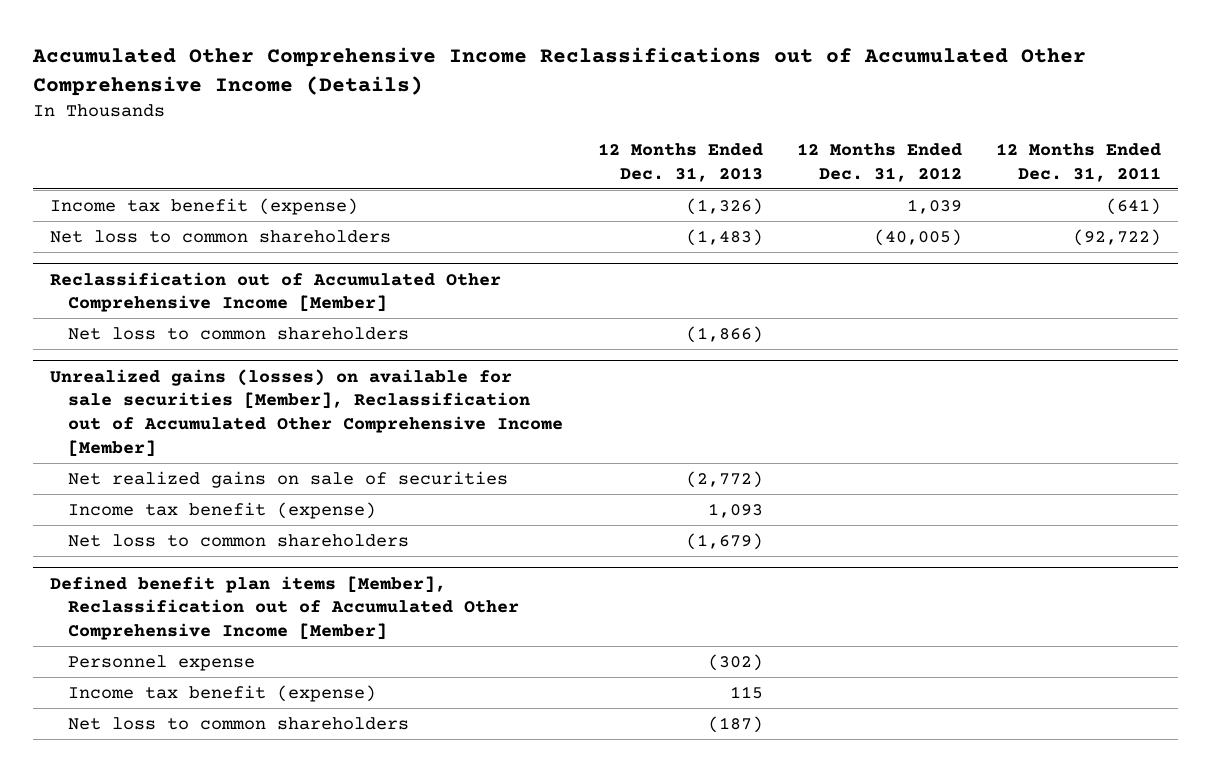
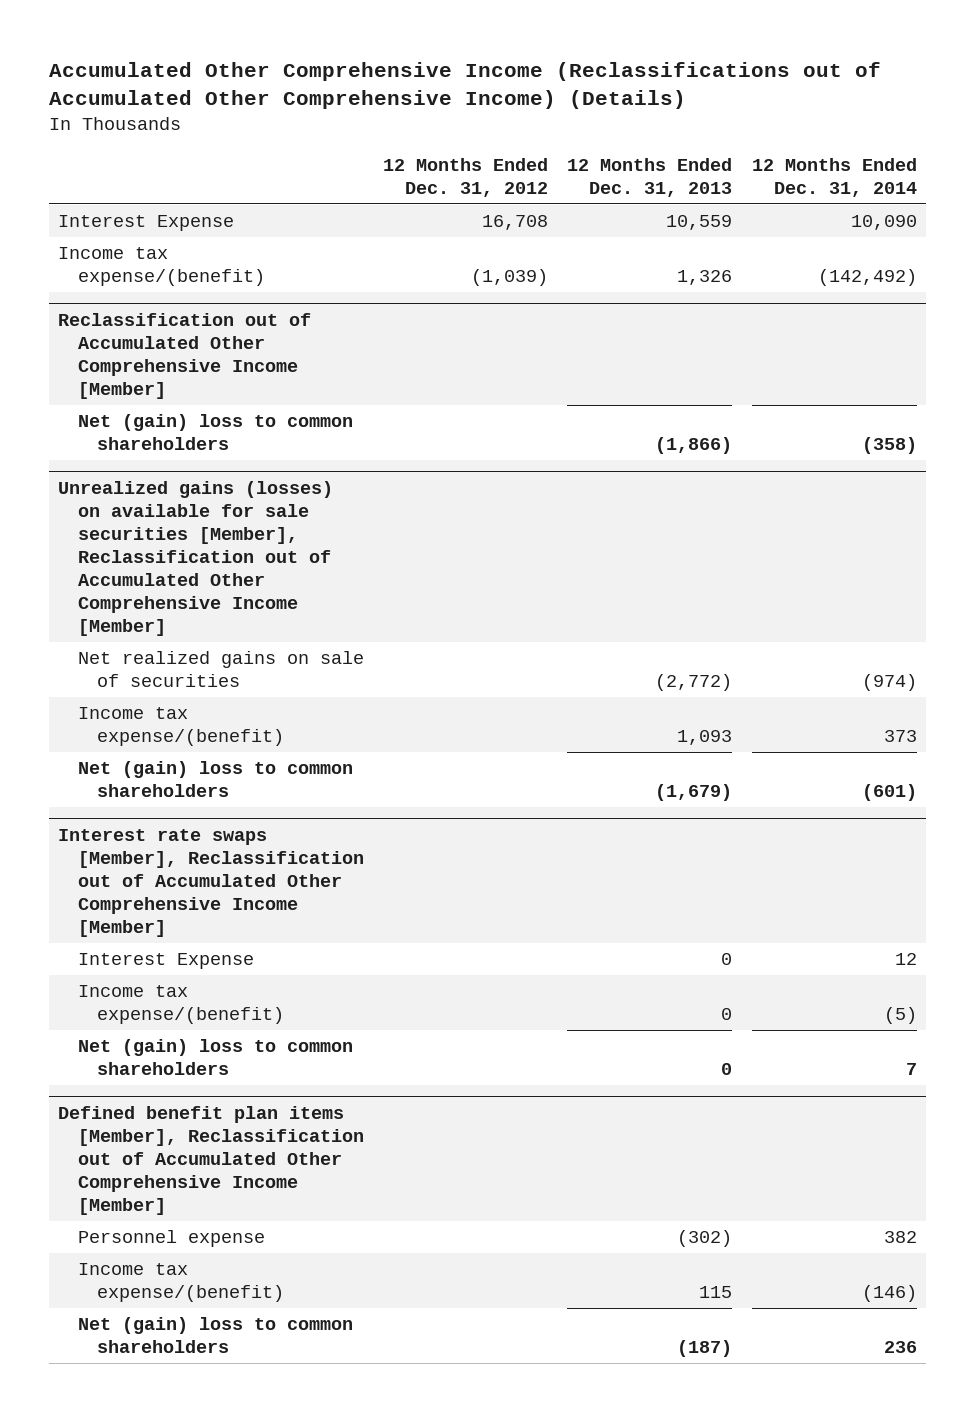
[32,46,1087,96] Accumulated Other Comprehensive Income Reclassifications out of Accumulated Other Comprehensive Income (Details) -> [48,61,881,110] Accumulated Other Comprehensive Income (Reclassifications out of Accumulated Other Comprehensive Income) (Details)
[996,143,1162,182] 12 Months Ended Dec. 31, 2011 -> none
none -> [751,157,917,197] 12 Months Ended Dec. 31, 2014
[50,229,392,243] Net loss to common shareholders -> none
none -> [58,215,235,232] Interest Expense
[50,197,359,215] Income tax benefit (expense) -> [58,247,265,287] Income tax expense/(benefit)
[685,197,763,215] (1,326) -> [677,270,733,286] 1,326
[907,198,963,214] 1,039 -> [471,269,549,287] (1,039)
[68,326,410,340] Net loss to common shareholders -> [77,414,353,451] Net (gain) loss to common shareholders
[68,501,377,519] Income tax benefit (expense) -> [77,707,285,747] Income tax expense/(benefit)
[68,533,410,547] Net loss to common shareholders -> [77,761,353,798] Net (gain) loss to common shareholders
none -> [58,828,364,937] Interest rate swaps [Member], Reclassification out of Accumulated Other Comprehensive Income [Member]
none -> [77,953,254,970] Interest Expense
none -> [77,985,285,1025] Income tax expense/(benefit)
none -> [77,1039,353,1076] Net (gain) loss to common shareholders
[68,684,377,702] Income tax benefit (expense) -> [77,1263,285,1303] Income tax expense/(benefit)
[68,716,410,730] Net loss to common shareholders -> [77,1317,353,1354] Net (gain) loss to common shareholders

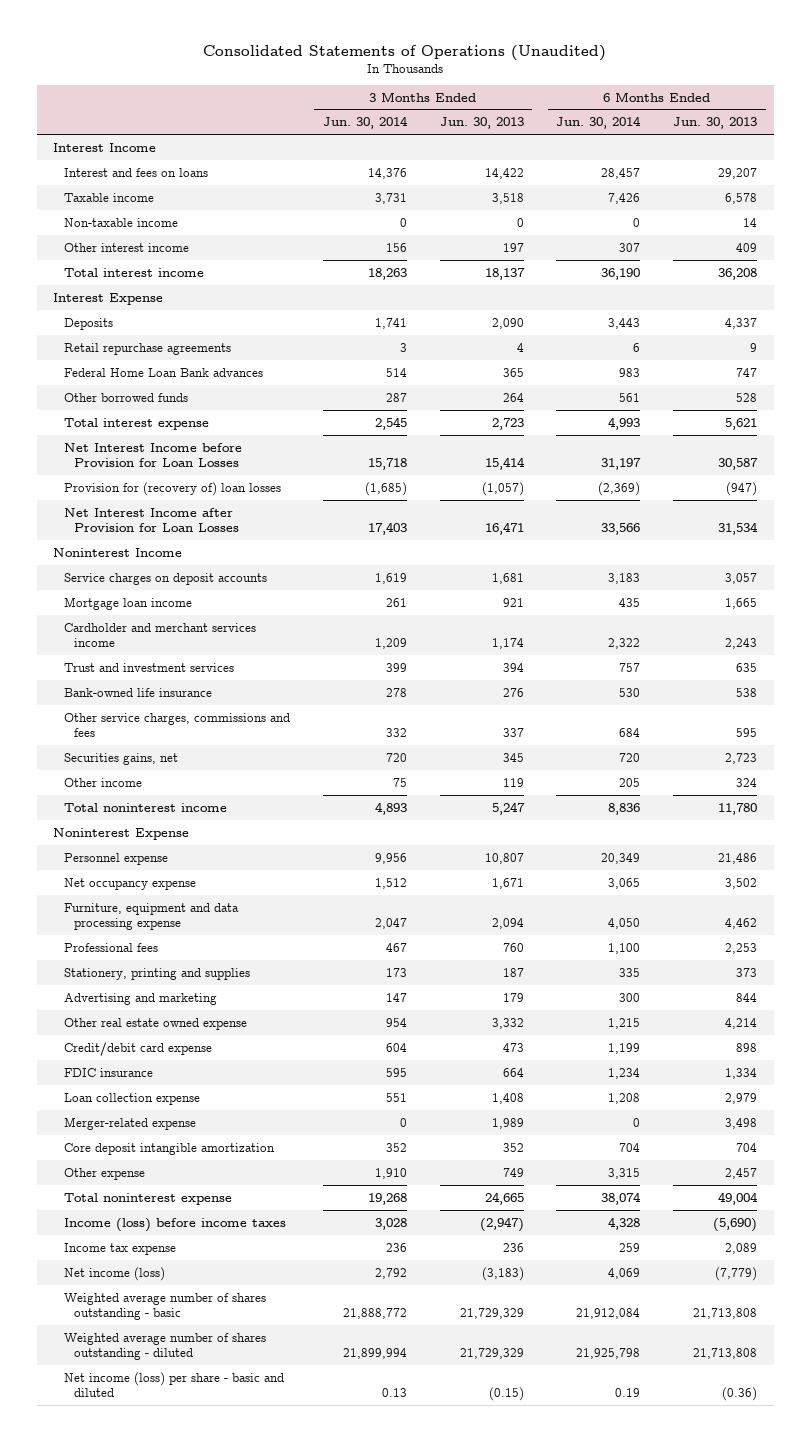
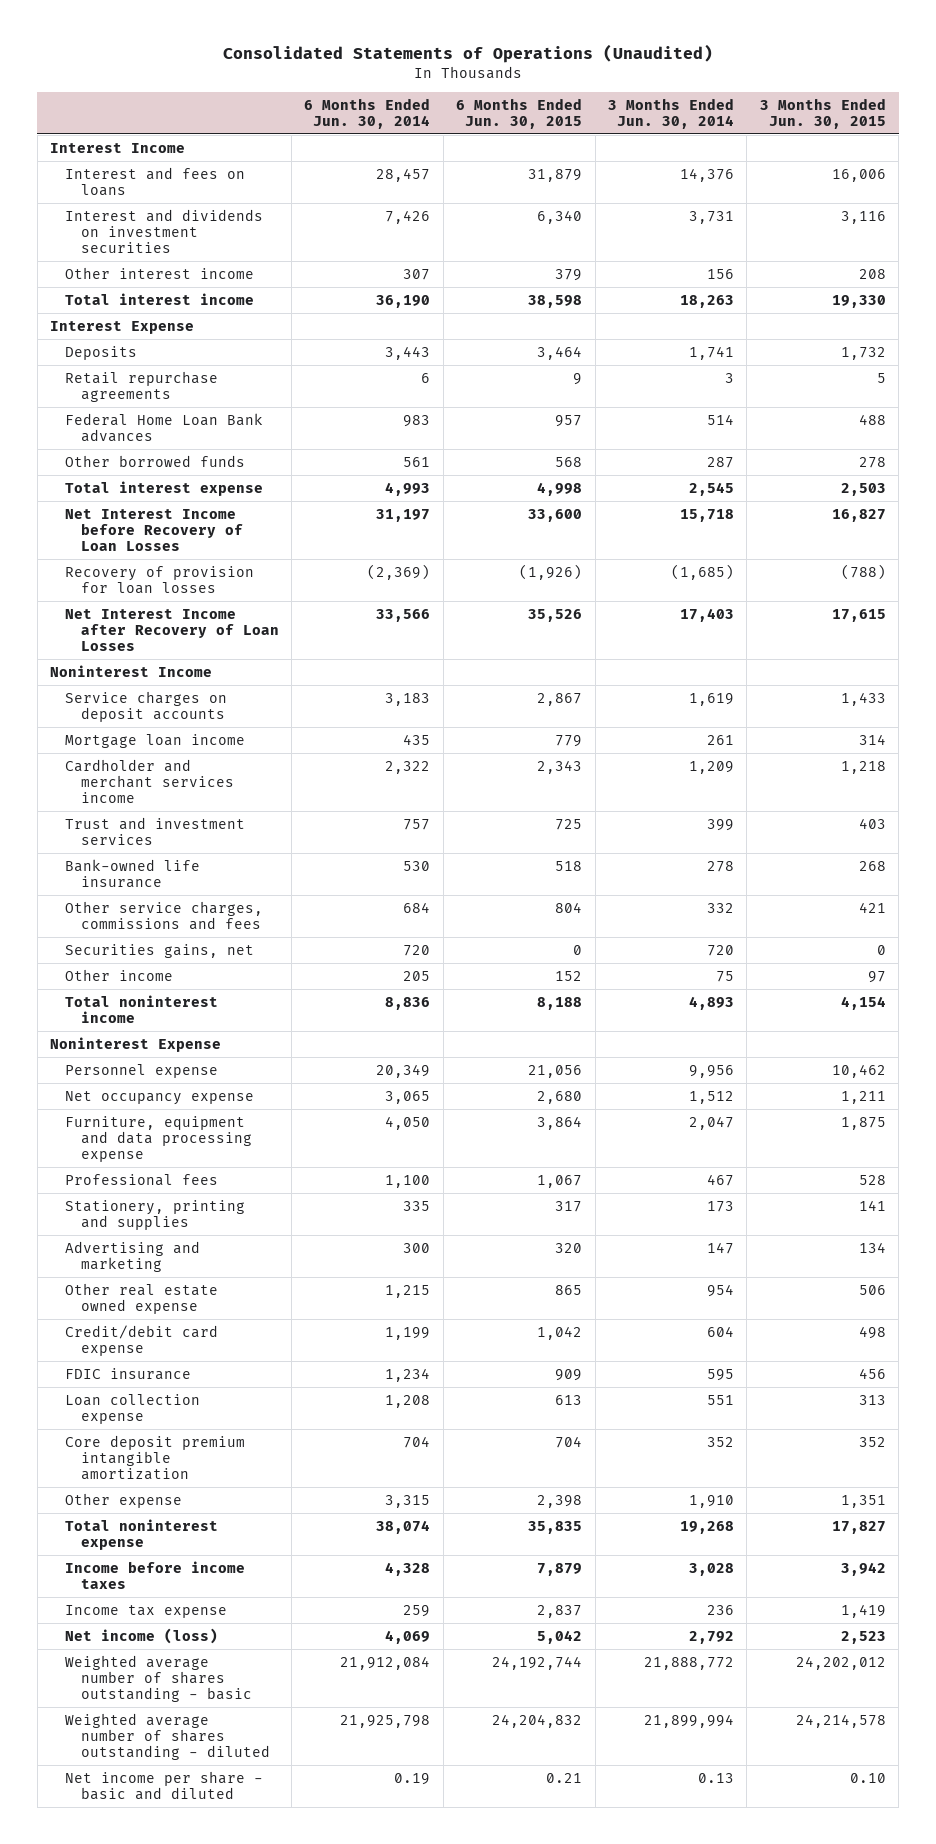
[439,117,524,130] Jun. 30, 2013 -> none
[673,117,758,130] Jun. 30, 2013 -> none
none -> [456,97,583,129] 6 Months Ended Jun. 30, 2015
none -> [759,97,886,129] 3 Months Ended Jun. 30, 2015
[63,217,178,227] Non-taxable income -> none
[63,192,154,202] Taxable income -> [65,208,264,254] Interest and dividends on investment securities
[63,442,242,468] Net Interest Income before Provision for Loan Losses -> [65,508,243,552] Net Interest Income before Recovery of Loan Losses
[63,481,281,496] Provision for (recovery of) loan losses -> [65,565,255,594] Recovery of provision for loan losses
[63,507,240,533] Net Interest Income after Provision for Loan Losses -> [65,608,279,652] Net Interest Income after Recovery of Loan Losses
[63,1116,196,1130] Merger-related expense -> none
[63,1142,275,1155] Core deposit intangible amortization -> [65,1434,246,1481] Core deposit premium intangible amortization
[63,1217,286,1232] Income (loss) before income taxes -> [65,1560,246,1589] Income before income taxes
[63,1371,284,1398] Net income (loss) per share - basic and diluted -> [65,1770,264,1800] Net income per share - basic and diluted

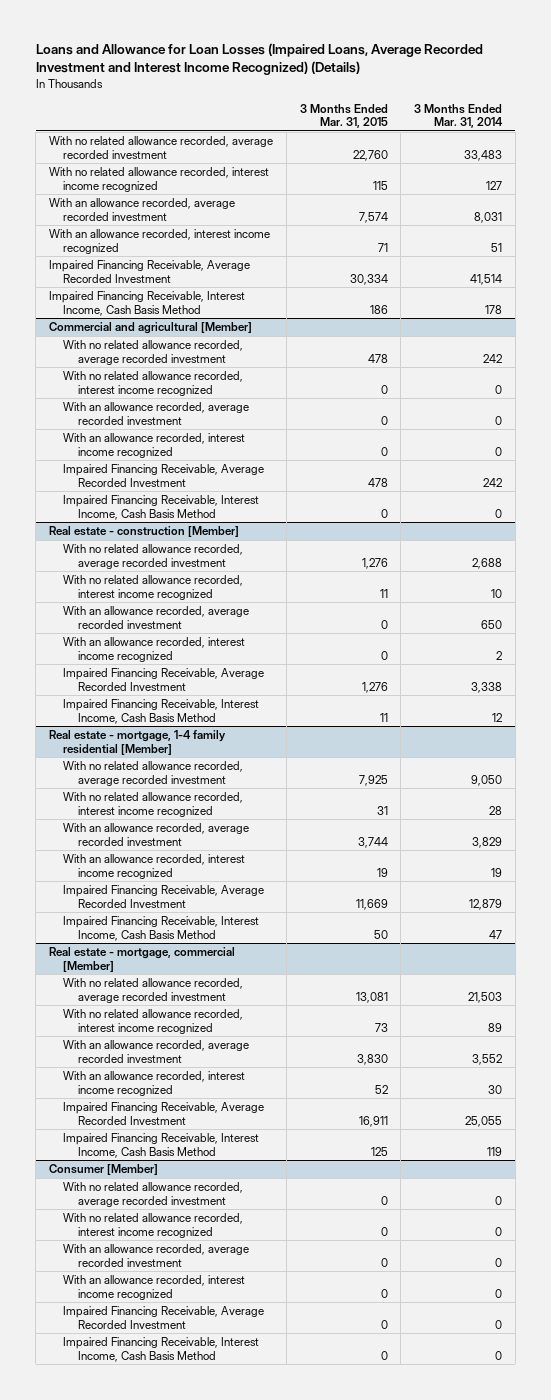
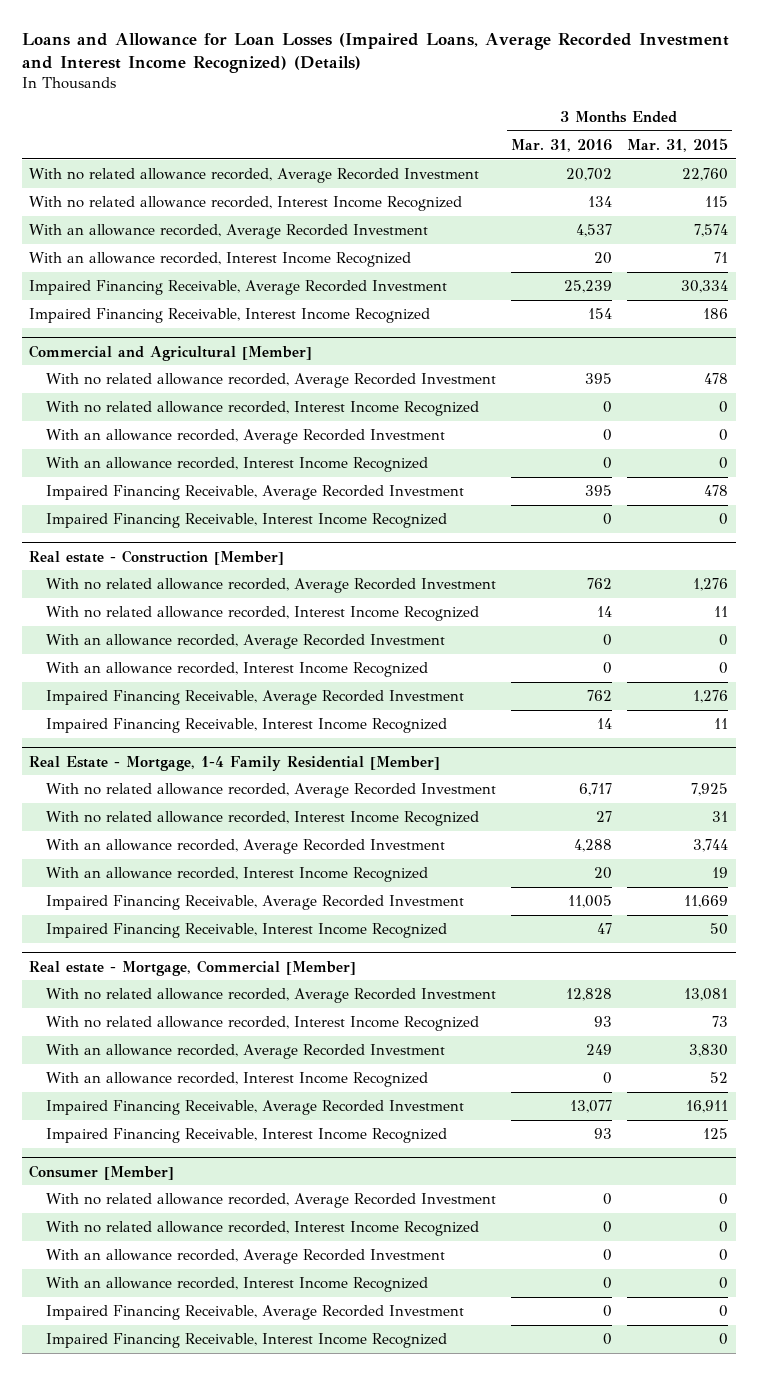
[414,103,504,129] 3 Months Ended Mar. 31, 2014 -> none
none -> [510,138,612,152] Mar. 31, 2016
[48,136,273,159] With no related allowance recorded, average recorded investment -> [29,168,480,184] With no related allowance recorded, Average Recorded Investment
[48,167,269,192] With no related allowance recorded, interest income recognized -> [29,196,463,212] With no related allowance recorded, Interest Income Recognized
[48,198,235,221] With an allowance recorded, average recorded investment -> [29,224,429,240] With an allowance recorded, Average Recorded Investment
[48,229,270,254] With an allowance recorded, interest income recognized -> [29,252,412,268] With an allowance recorded, Interest Income Recognized
[48,291,245,316] Impaired Financing Receivable, Interest Income, Cash Basis Method -> [29,308,431,324] Impaired Financing Receivable, Interest Income Recognized
[48,322,252,335] Commercial and agricultural [Member] -> [29,344,313,361] Commercial and Agricultural [Member]
[63,340,244,365] With no related allowance recorded, average recorded investment -> [45,373,496,389] With no related allowance recorded, Average Recorded Investment
[63,371,244,396] With no related allowance recorded, interest income recognized -> [45,401,479,417] With no related allowance recorded, Interest Income Recognized
[63,402,250,425] With an allowance recorded, average recorded investment -> [45,429,445,445] With an allowance recorded, Average Recorded Investment
[63,433,246,458] With an allowance recorded, interest income recognized -> [45,457,428,473] With an allowance recorded, Interest Income Recognized
[63,495,260,520] Impaired Financing Receivable, Interest Income, Cash Basis Method -> [45,513,447,529] Impaired Financing Receivable, Interest Income Recognized
[48,526,239,538] Real estate - construction [Member] -> [29,549,285,565] Real estate - Construction [Member]
[63,544,244,569] With no related allowance recorded, average recorded investment -> [45,578,496,594] With no related allowance recorded, Average Recorded Investment
[63,575,244,600] With no related allowance recorded, interest income recognized -> [45,606,479,622] With no related allowance recorded, Interest Income Recognized
[63,606,250,629] With an allowance recorded, average recorded investment -> [45,634,445,650] With an allowance recorded, Average Recorded Investment
[63,637,246,662] With an allowance recorded, interest income recognized -> [45,662,428,678] With an allowance recorded, Interest Income Recognized
[63,699,260,724] Impaired Financing Receivable, Interest Income, Cash Basis Method -> [45,718,447,734] Impaired Financing Receivable, Interest Income Recognized
[48,730,226,755] Real estate - mortgage, 1-4 family residential [Member] -> [29,755,441,771] Real Estate - Mortgage, 1-4 Family Residential [Member]
[63,761,244,786] With no related allowance recorded, average recorded investment -> [45,783,496,799] With no related allowance recorded, Average Recorded Investment
[63,792,244,817] With no related allowance recorded, interest income recognized -> [45,811,479,827] With no related allowance recorded, Interest Income Recognized
[63,823,250,846] With an allowance recorded, average recorded investment -> [45,839,445,855] With an allowance recorded, Average Recorded Investment
[63,854,246,879] With an allowance recorded, interest income recognized -> [45,867,428,883] With an allowance recorded, Interest Income Recognized
[63,916,260,941] Impaired Financing Receivable, Interest Income, Cash Basis Method -> [45,923,447,939] Impaired Financing Receivable, Interest Income Recognized
[48,947,235,972] Real estate - mortgage, commercial [Member] -> [29,959,357,976] Real estate - Mortgage, Commercial [Member]
[63,978,244,1003] With no related allowance recorded, average recorded investment -> [45,988,496,1004] With no related allowance recorded, Average Recorded Investment
[63,1009,244,1034] With no related allowance recorded, interest income recognized -> [45,1016,479,1032] With no related allowance recorded, Interest Income Recognized
[63,1040,250,1063] With an allowance recorded, average recorded investment -> [45,1044,445,1060] With an allowance recorded, Average Recorded Investment
[63,1071,246,1096] With an allowance recorded, interest income recognized -> [45,1072,428,1088] With an allowance recorded, Interest Income Recognized
[63,1133,260,1158] Impaired Financing Receivable, Interest Income, Cash Basis Method -> [45,1128,447,1144] Impaired Financing Receivable, Interest Income Recognized
[63,1182,244,1207] With no related allowance recorded, average recorded investment -> [45,1193,496,1209] With no related allowance recorded, Average Recorded Investment
[63,1213,244,1238] With no related allowance recorded, interest income recognized -> [45,1221,479,1237] With no related allowance recorded, Interest Income Recognized
[63,1244,250,1267] With an allowance recorded, average recorded investment -> [45,1249,445,1265] With an allowance recorded, Average Recorded Investment
[63,1275,246,1300] With an allowance recorded, interest income recognized -> [45,1277,428,1293] With an allowance recorded, Interest Income Recognized
[63,1337,260,1362] Impaired Financing Receivable, Interest Income, Cash Basis Method -> [45,1333,447,1349] Impaired Financing Receivable, Interest Income Recognized

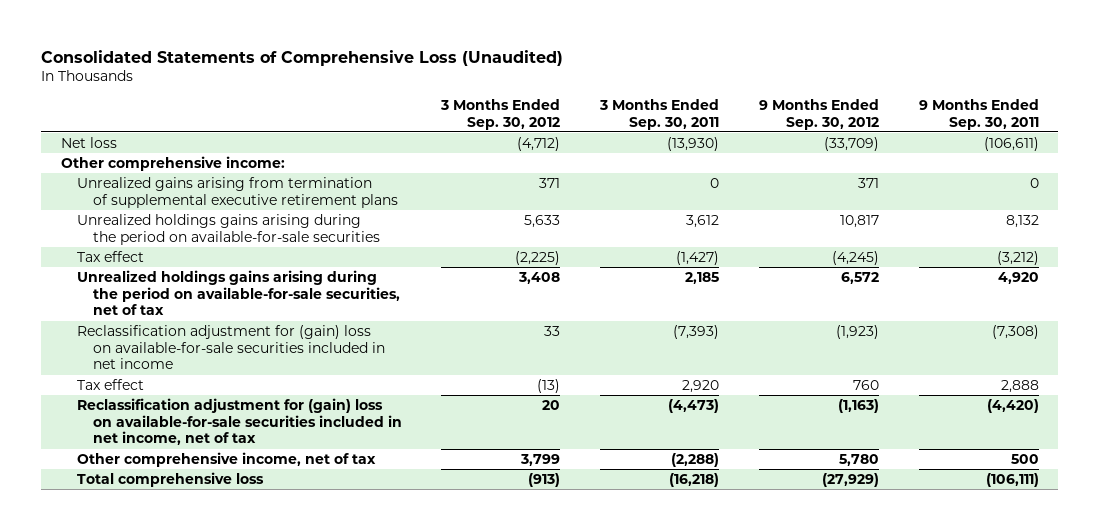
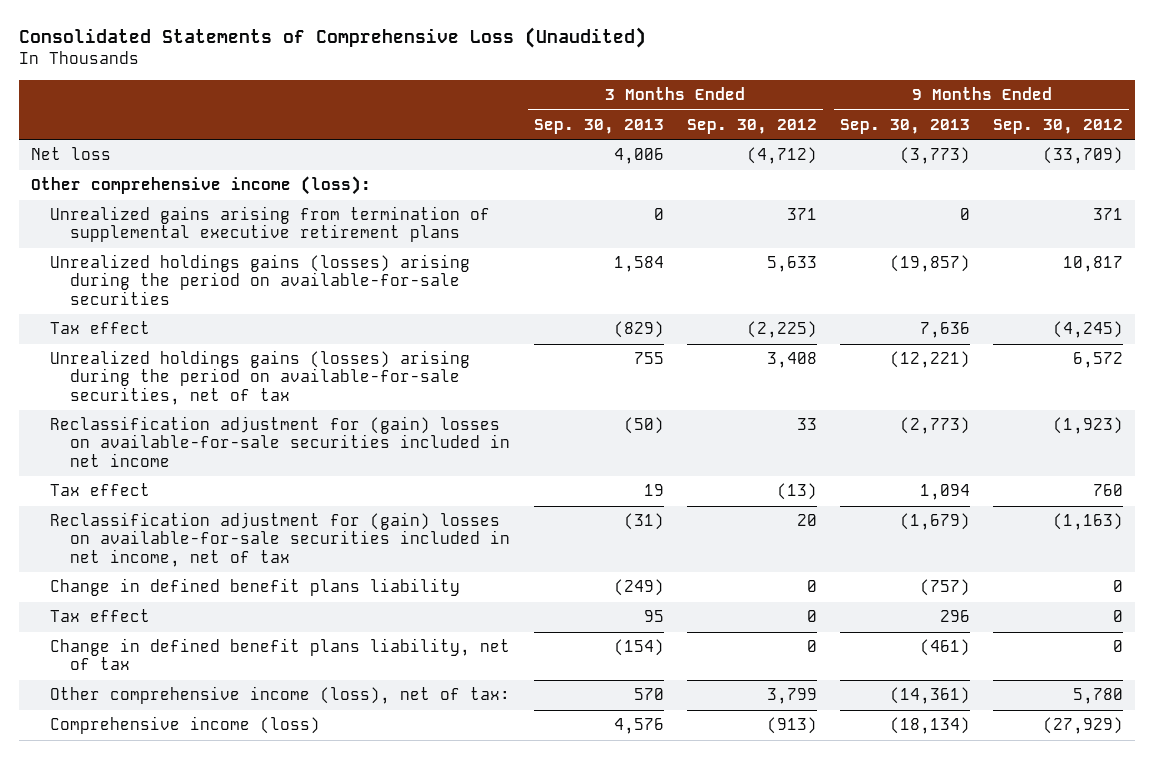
[599,98,720,130] 3 Months Ended Sep. 30, 2011 -> none
[918,98,1039,130] 9 Months Ended Sep. 30, 2011 -> none
none -> [533,118,664,134] Sep. 30, 2013
none -> [840,118,971,134] Sep. 30, 2013
[61,155,286,171] Other comprehensive income: -> [30,176,371,196] Other comprehensive income (loss):
[76,213,380,245] Unrealized holdings gains arising during the period on available-for-sale securities -> [50,254,471,305] Unrealized holdings gains (losses) arising during the period on available-for-sale securities
[76,269,400,316] Unrealized holdings gains arising during the period on available-for-sale securities, net of tax -> [50,350,471,405] Unrealized holdings gains (losses) arising during the period on available-for-sale securities, net of tax
[76,324,385,370] Reclassification adjustment for (gain) loss on available-for-sale securities included in net income -> [50,416,510,467] Reclassification adjustment for (gain) losses on available-for-sale securities included in net income
[76,397,402,446] Reclassification adjustment for (gain) loss on available-for-sale securities included in net income, net of tax -> [50,512,510,567] Reclassification adjustment for (gain) losses on available-for-sale securities included in net income, net of tax
none -> [50,578,461,597] Change in defined benefit plans liability
none -> [50,609,151,623] Tax effect
none -> [50,638,511,671] Change in defined benefit plans liability, net of tax
[76,451,376,467] Other comprehensive income, net of tax -> [50,686,511,705] Other comprehensive income (loss), net of tax:
[76,471,264,487] Total comprehensive loss -> [50,716,321,735] Comprehensive income (loss)

